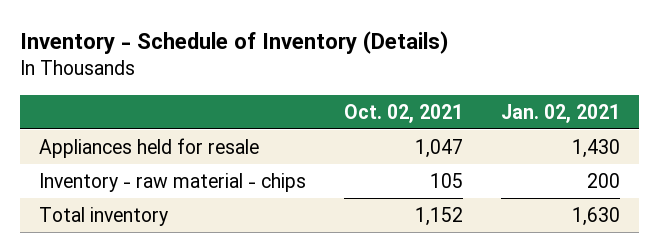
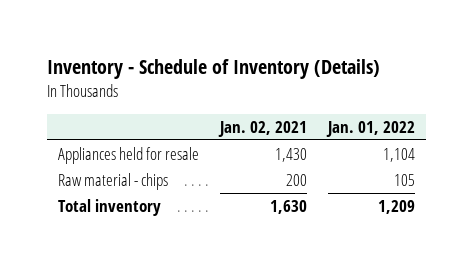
[343,103,463,123] Oct. 02, 2021 -> none
none -> [326,120,416,137] Jan. 01, 2022
[38,172,306,192] Inventory - raw material - chips -> [57,173,168,191] Raw material - chips

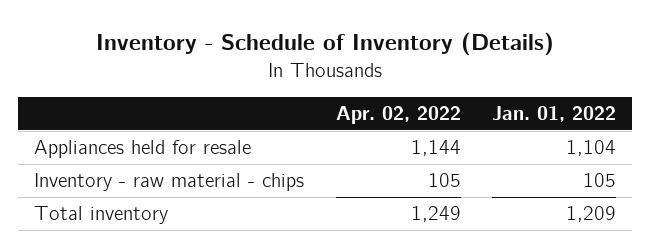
[217,120,307,137] Jan. 02, 2021 -> none
none -> [335,106,461,125] Apr. 02, 2022
[57,173,168,191] Raw material - chips -> [34,173,305,192] Inventory - raw material - chips

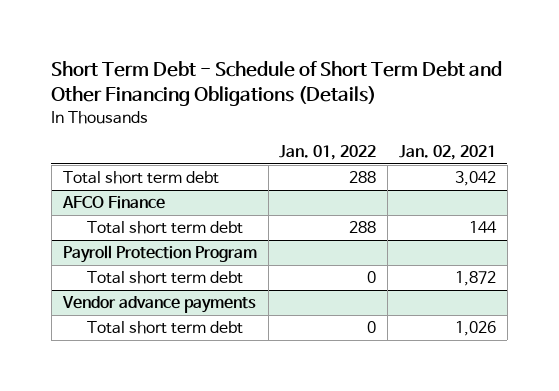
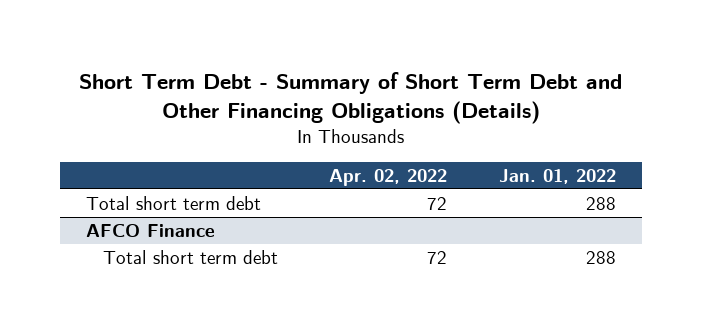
[51,61,503,107] Short Term Debt - Schedule of Short Term Debt and Other Financing Obligations (Details) -> [78,71,622,124] Short Term Debt - Summary of Short Term Debt and Other Financing Obligations (Details)
[399,144,497,160] Jan. 02, 2021 -> none
none -> [329,168,448,186] Apr. 02, 2022
[62,245,257,264] Payroll Protection Program -> none
[86,271,243,285] Total short term debt -> none
[61,296,256,314] Vendor advance payments -> none
[86,321,243,335] Total short term debt -> none

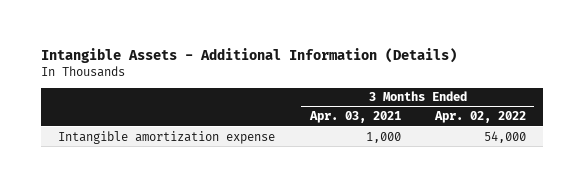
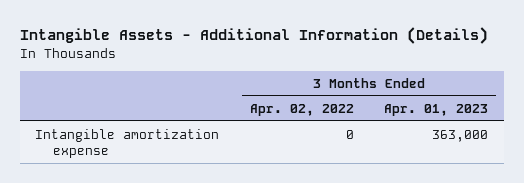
[308,111,401,124] Apr. 03, 2021 -> none
none -> [384,103,489,116] Apr. 01, 2023
[483,130,526,143] 54,000 -> [345,130,354,140] 0

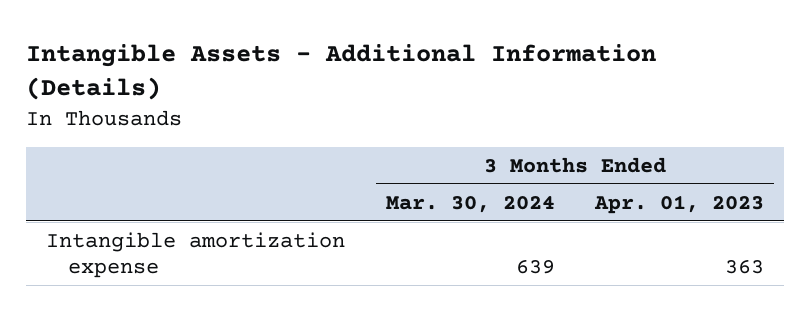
[249,103,354,116] Apr. 02, 2022 -> none
none -> [385,195,555,213] Mar. 30, 2024
[432,130,489,143] 363,000 -> [725,259,765,274] 363

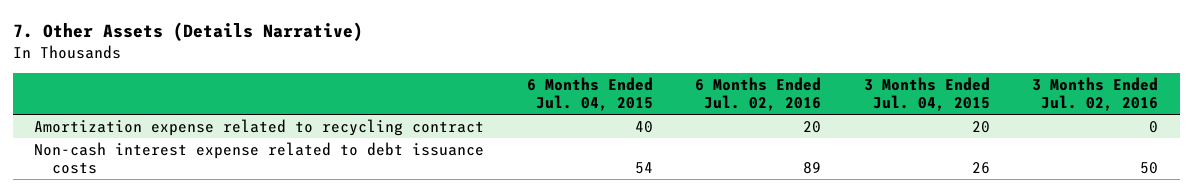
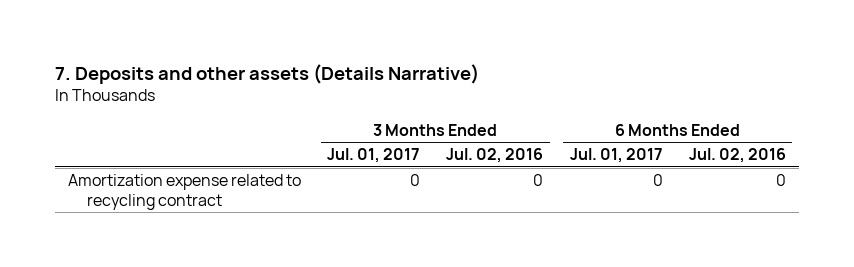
[13,21,364,41] 7. Other Assets (Details Narrative) -> [54,63,479,84] 7. Deposits and other assets (Details Narrative)
[526,76,653,111] 6 Months Ended Jul. 04, 2015 -> none
[863,76,990,111] 3 Months Ended Jul. 04, 2015 -> none
none -> [327,148,421,164] Jul. 01, 2017
none -> [569,148,663,164] Jul. 01, 2017
[34,141,485,174] Non-cash interest expense related to debt issuance costs -> none
[803,120,822,133] 20 -> [775,174,786,187] 0

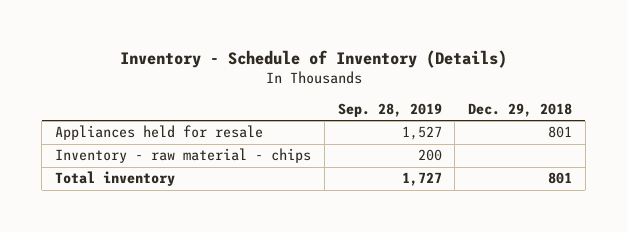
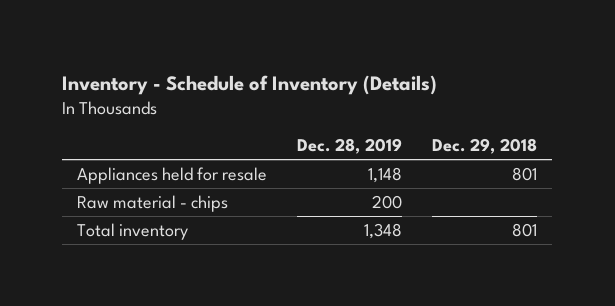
[337,102,442,117] Sep. 28, 2019 -> none
none -> [297,138,403,155] Dec. 28, 2019
[54,148,311,164] Inventory - raw material - chips -> [77,194,229,212] Raw material - chips

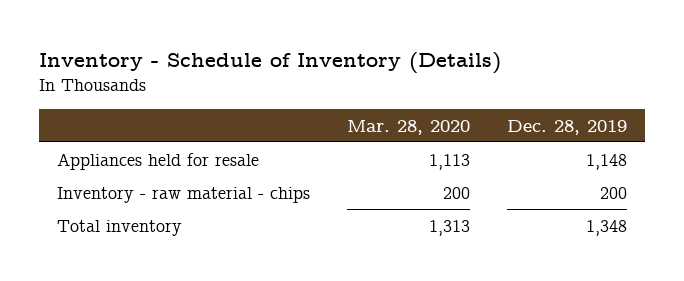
[432,138,538,155] Dec. 29, 2018 -> none
none -> [346,119,470,135] Mar. 28, 2020
[77,194,229,212] Raw material - chips -> [56,186,310,203] Inventory - raw material - chips

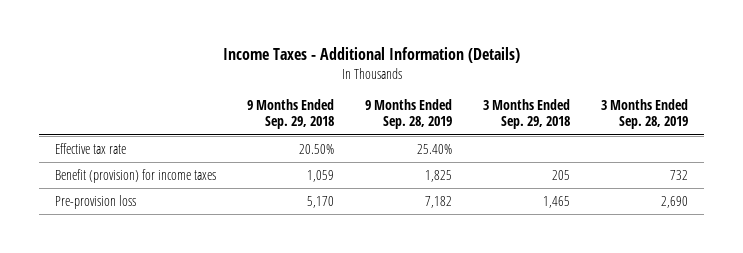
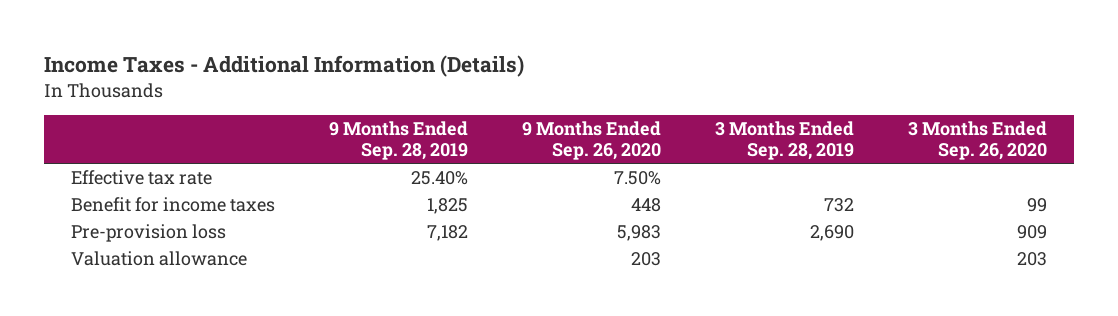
[247,99,335,130] 9 Months Ended Sep. 29, 2018 -> none
[483,99,571,130] 3 Months Ended Sep. 29, 2018 -> none
none -> [522,121,662,161] 9 Months Ended Sep. 26, 2020
none -> [908,121,1048,161] 3 Months Ended Sep. 26, 2020
[55,168,217,183] Benefit (provision) for income taxes -> [71,197,276,213] Benefit for income taxes
none -> [71,251,248,267] Valuation allowance

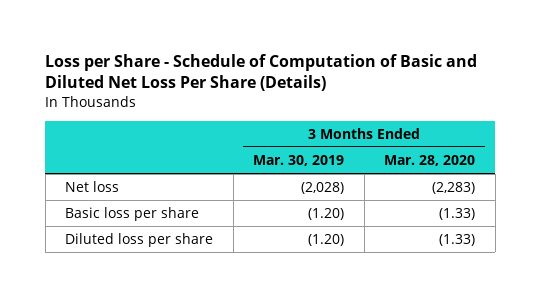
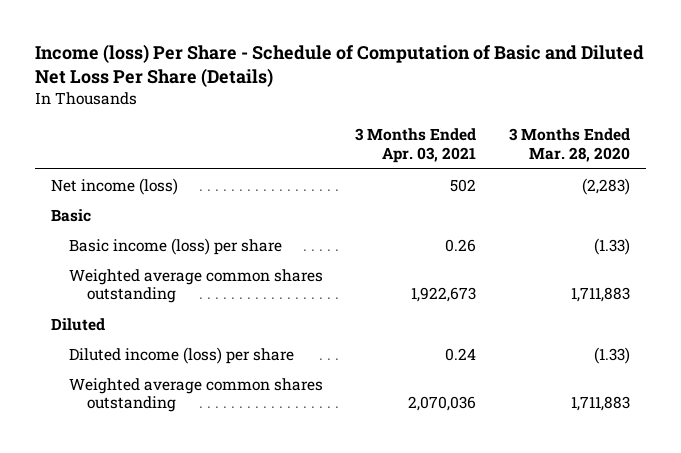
[45,53,478,92] Loss per Share - Schedule of Computation of Basic and Diluted Net Loss Per Share (Details) -> [34,44,644,88] Income (loss) Per Share - Schedule of Computation of Basic and Diluted Net Loss Per Share (Details)
[253,154,345,166] Mar. 30, 2019 -> none
none -> [355,128,477,164] 3 Months Ended Apr. 03, 2021
[65,181,120,193] Net loss -> [51,177,179,195] Net income (loss)
none -> [51,208,92,222] Basic
[65,207,200,222] Basic loss per share -> [69,237,283,255] Basic income (loss) per share
none -> [69,268,324,304] Weighted average common shares outstanding
none -> [51,317,106,331] Diluted
[65,233,214,248] Diluted loss per share -> [69,346,295,364] Diluted income (loss) per share
none -> [69,377,324,413] Weighted average common shares outstanding

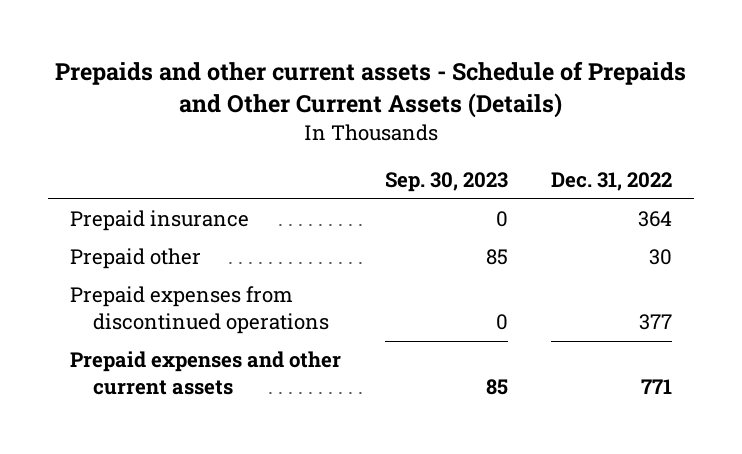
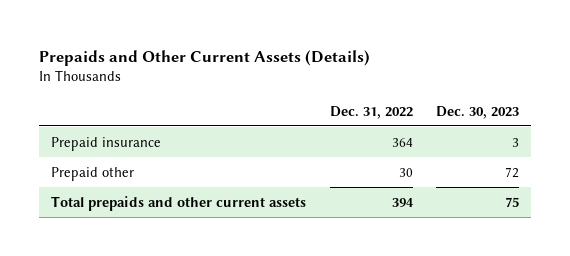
[55,61,687,119] Prepaids and other current assets - Schedule of Prepaids and Other Current Assets (Details) -> [39,49,371,66] Prepaids and Other Current Assets (Details)
[384,172,508,193] Sep. 30, 2023 -> none
none -> [436,105,520,119] Dec. 30, 2023
[69,286,330,334] Prepaid expenses from discontinued operations -> none
[69,351,341,395] Prepaid expenses and other current assets -> [50,195,306,211] Total prepaids and other current assets
[641,378,673,394] 771 -> [391,197,414,207] 394

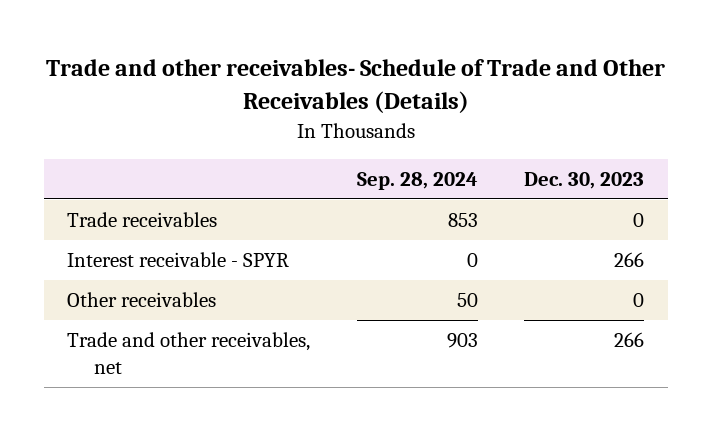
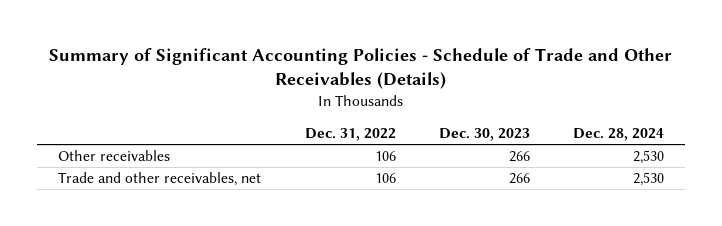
[45,59,665,114] Trade and other receivables- Schedule of Trade and Other Receivables (Details) -> [49,48,673,90] Summary of Significant Accounting Policies - Schedule of Trade and Other Receivables (Details)
[356,171,478,190] Sep. 28, 2024 -> none
none -> [304,127,396,141] Dec. 31, 2022
none -> [572,127,664,141] Dec. 28, 2024
[67,212,218,228] Trade receivables -> none
[67,252,290,268] Interest receivable - SPYR -> none
[633,293,645,308] 0 -> [508,151,530,163] 266

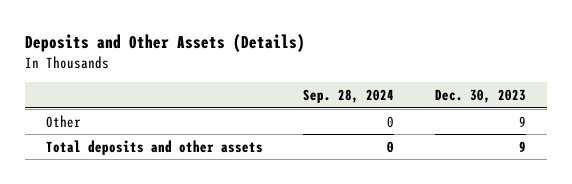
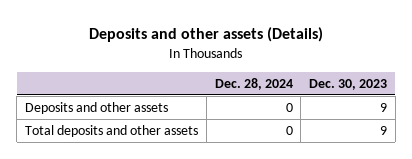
[25,33,306,52] Deposits and Other Assets (Details) -> [89,26,324,42] Deposits and other assets (Details)
[303,89,395,104] Sep. 28, 2024 -> none
none -> [214,77,293,90] Dec. 28, 2024
[45,114,81,128] Other -> [25,102,169,115] Deposits and other assets

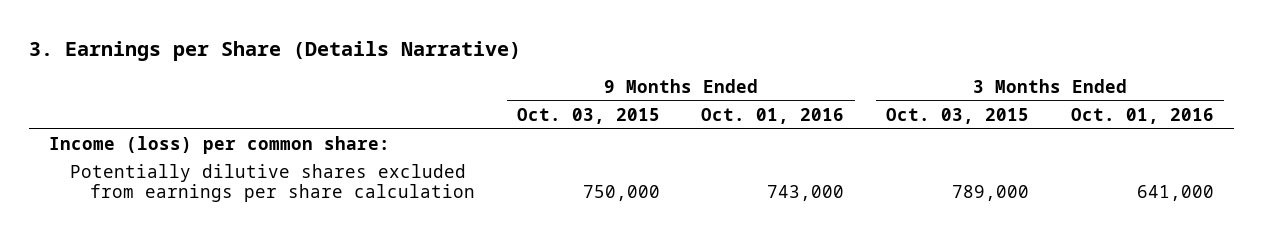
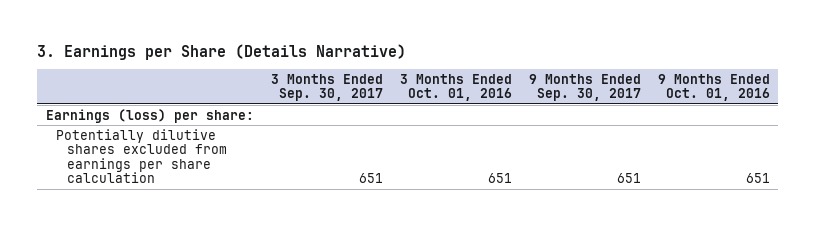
[516,107,660,124] Oct. 03, 2015 -> none
[886,107,1030,124] Oct. 03, 2015 -> none
none -> [270,73,383,102] 3 Months Ended Sep. 30, 2017
none -> [528,73,641,102] 9 Months Ended Sep. 30, 2017
[49,136,391,155] Income (loss) per common share: -> [45,108,254,123] Earnings (loss) per share:
[767,185,845,202] 743,000 -> [745,173,770,184] 651
[1136,185,1214,202] 641,000 -> [487,173,512,184] 651

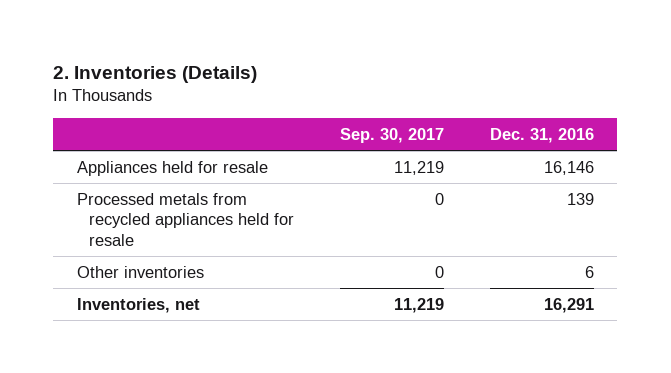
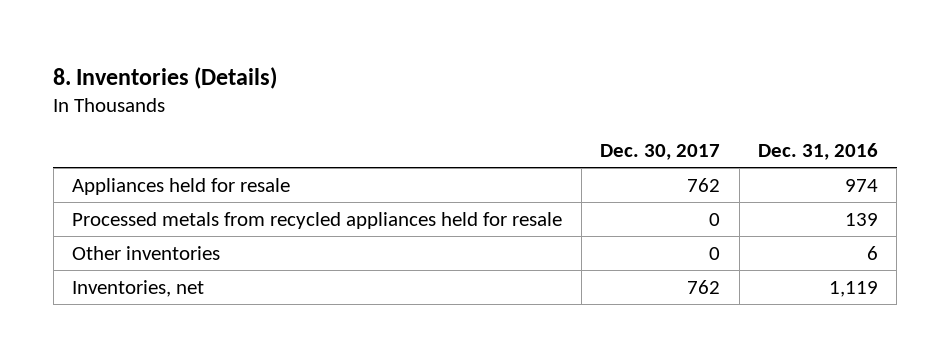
[53,66,258,84] 2. Inventories (Details) -> [53,66,278,89] 8. Inventories (Details)
[340,127,445,143] Sep. 30, 2017 -> none
none -> [600,143,721,160] Dec. 30, 2017
[544,160,595,175] 16,146 -> [844,178,878,192] 974
[544,297,595,313] 16,291 -> [828,280,878,297] 1,119

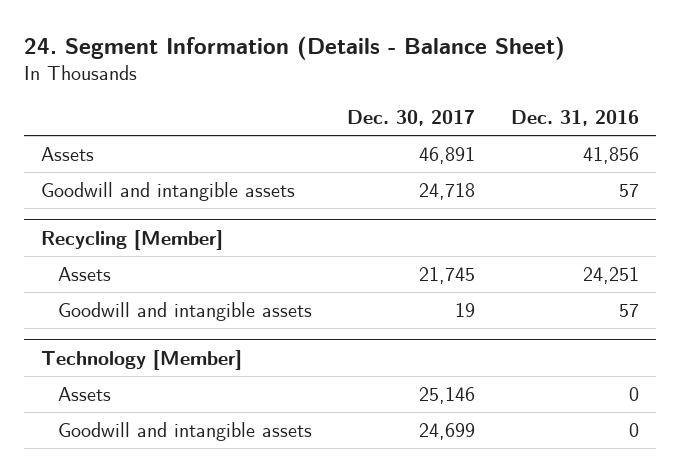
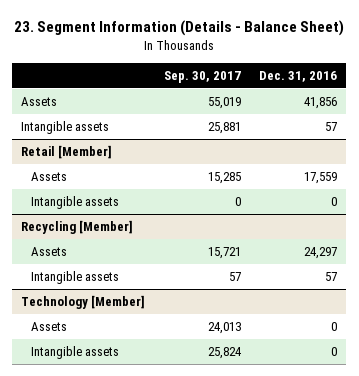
[23,35,565,60] 24. Segment Information (Details - Balance Sheet) -> [14,20,345,37] 23. Segment Information (Details - Balance Sheet)
[347,110,476,127] Dec. 30, 2017 -> none
none -> [163,70,241,83] Sep. 30, 2017
[41,181,296,201] Goodwill and intangible assets -> [21,121,110,135] Intangible assets
none -> [21,145,113,160] Retail [Member]
none -> [31,172,68,182] Assets
none -> [31,196,120,210] Intangible assets
[582,266,639,284] 24,251 -> [304,247,338,260] 24,297
[58,301,313,321] Goodwill and intangible assets -> [31,271,120,285] Intangible assets
[58,421,313,441] Goodwill and intangible assets -> [31,346,120,360] Intangible assets

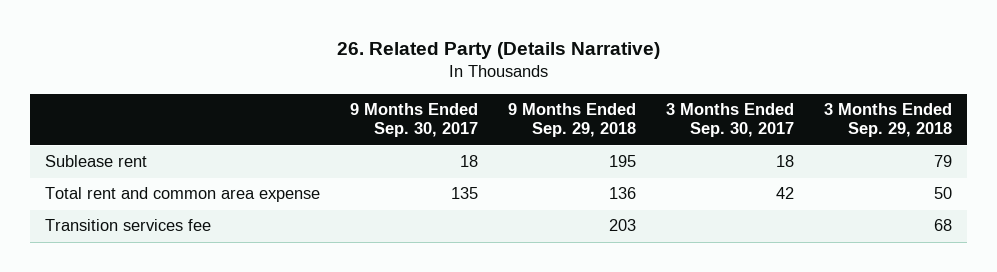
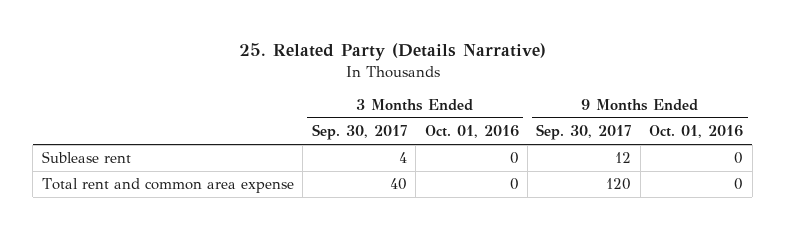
[336,42,660,60] 26. Related Party (Details Narrative) -> [238,43,546,62] 25. Related Party (Details Narrative)
[508,103,637,138] 9 Months Ended Sep. 29, 2018 -> none
[824,103,953,138] 3 Months Ended Sep. 29, 2018 -> none
none -> [424,125,519,139] Oct. 01, 2016
none -> [649,125,744,139] Oct. 01, 2016
[44,219,211,232] Transition services fee -> none
[459,155,478,168] 18 -> [615,152,632,164] 12
[776,155,795,168] 18 -> [398,152,407,164] 4
[450,187,478,200] 135 -> [606,178,632,191] 120
[776,187,795,200] 42 -> [389,178,407,191] 40

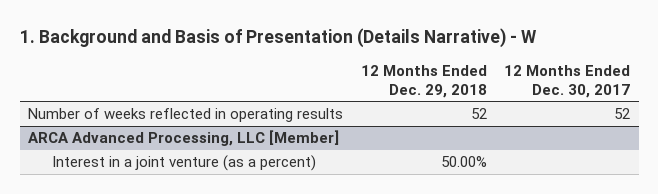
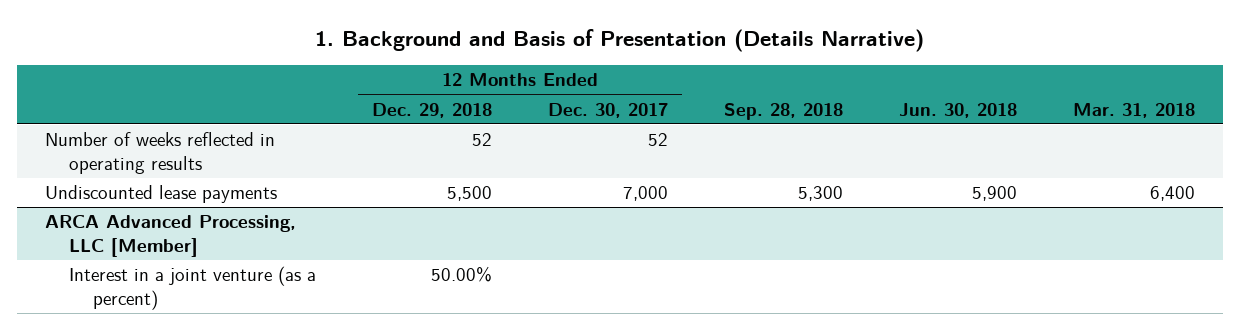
[19,28,537,49] 1. Background and Basis of Presentation (Details Narrative) - W -> [315,29,925,53] 1. Background and Basis of Presentation (Details Narrative)
none -> [724,102,844,120] Sep. 28, 2018
none -> [898,102,1017,118] Jun. 30, 2018
none -> [1072,102,1195,118] Mar. 31, 2018
none -> [45,185,278,204] Undiscounted lease payments

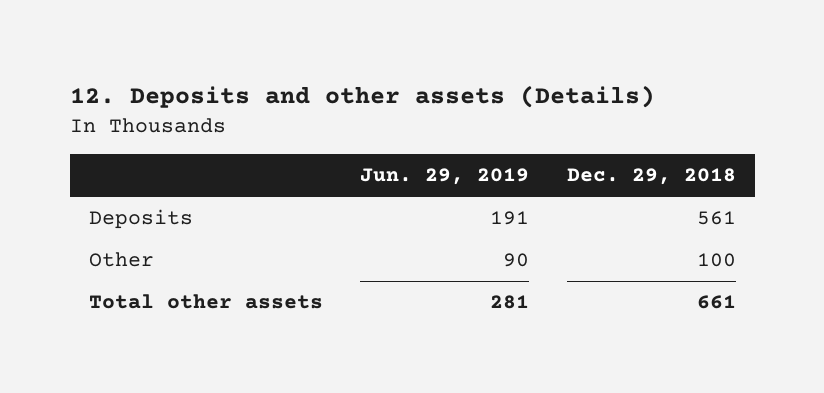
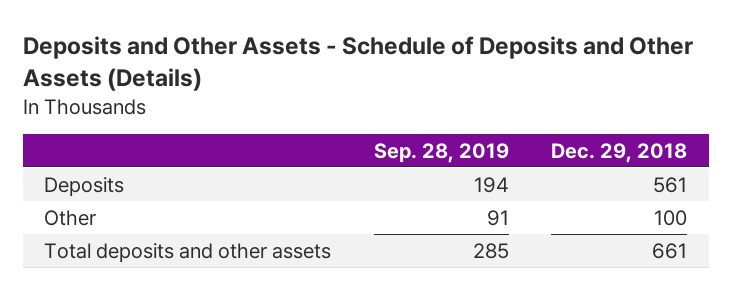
[69,85,655,109] 12. Deposits and other assets (Details) -> [22,36,693,92] Deposits and Other Assets - Schedule of Deposits and Other Assets (Details)
[360,168,530,186] Jun. 29, 2019 -> none
none -> [373,142,509,163] Sep. 28, 2019
[88,294,323,310] Total other assets -> [44,242,332,263] Total deposits and other assets

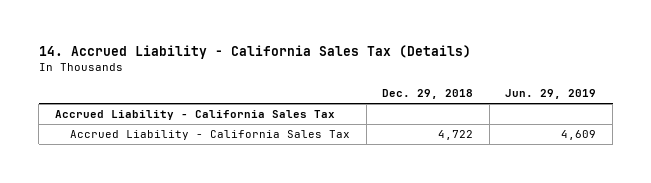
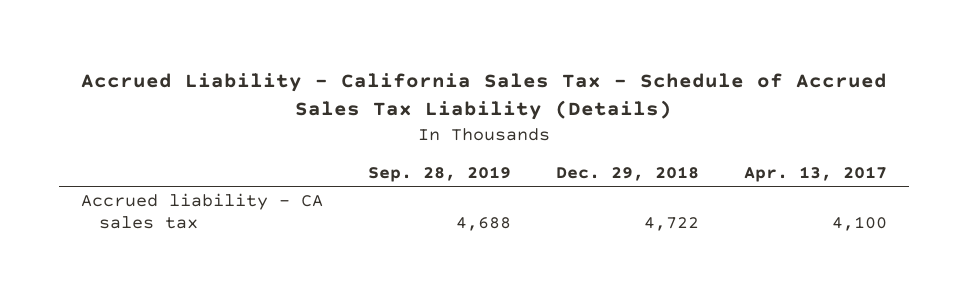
[38,45,471,60] 14. Accrued Liability - California Sales Tax (Details) -> [81,73,888,121] Accrued Liability - California Sales Tax - Schedule of Accrued Sales Tax Liability (Details)
[505,88,597,99] Jun. 29, 2019 -> none
none -> [368,165,512,182] Sep. 28, 2019
none -> [743,165,887,182] Apr. 13, 2017
[54,110,335,121] Accrued Liability - California Sales Tax -> none
[69,130,350,141] Accrued Liability - California Sales Tax -> [81,193,324,229] Accrued liability - CA sales tax

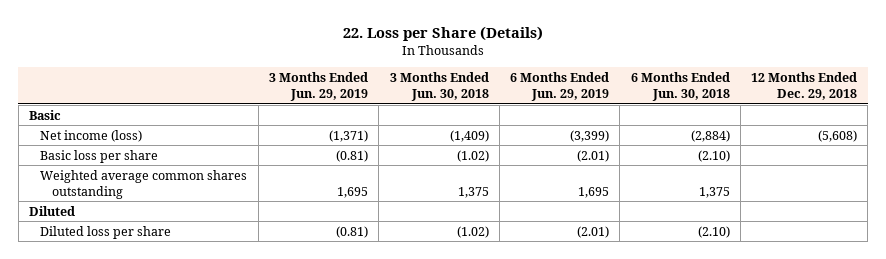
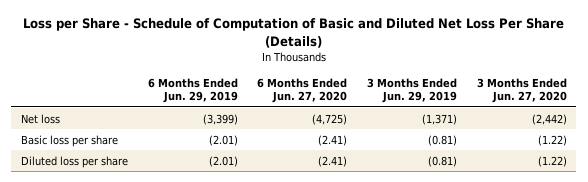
[343,25,544,41] 22. Loss per Share (Details) -> [22,18,564,48] Loss per Share - Schedule of Computation of Basic and Diluted Net Loss Per Share (Details)
[389,71,489,101] 3 Months Ended Jun. 30, 2018 -> none
[630,71,730,101] 6 Months Ended Jun. 30, 2018 -> none
[751,71,858,100] 12 Months Ended Dec. 29, 2018 -> none
none -> [257,77,348,104] 6 Months Ended Jun. 27, 2020
none -> [476,77,567,104] 3 Months Ended Jun. 27, 2020
[29,109,62,120] Basic -> none
[40,129,143,142] Net income (loss) -> [20,113,60,124] Net loss
[40,169,248,199] Weighted average common shares outstanding -> none
[29,205,76,216] Diluted -> none

